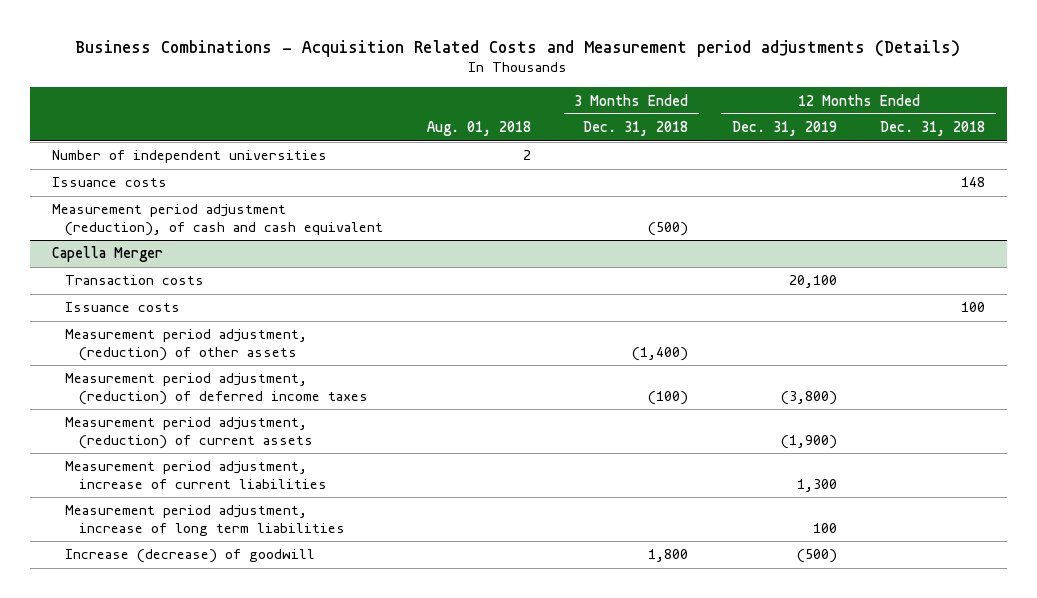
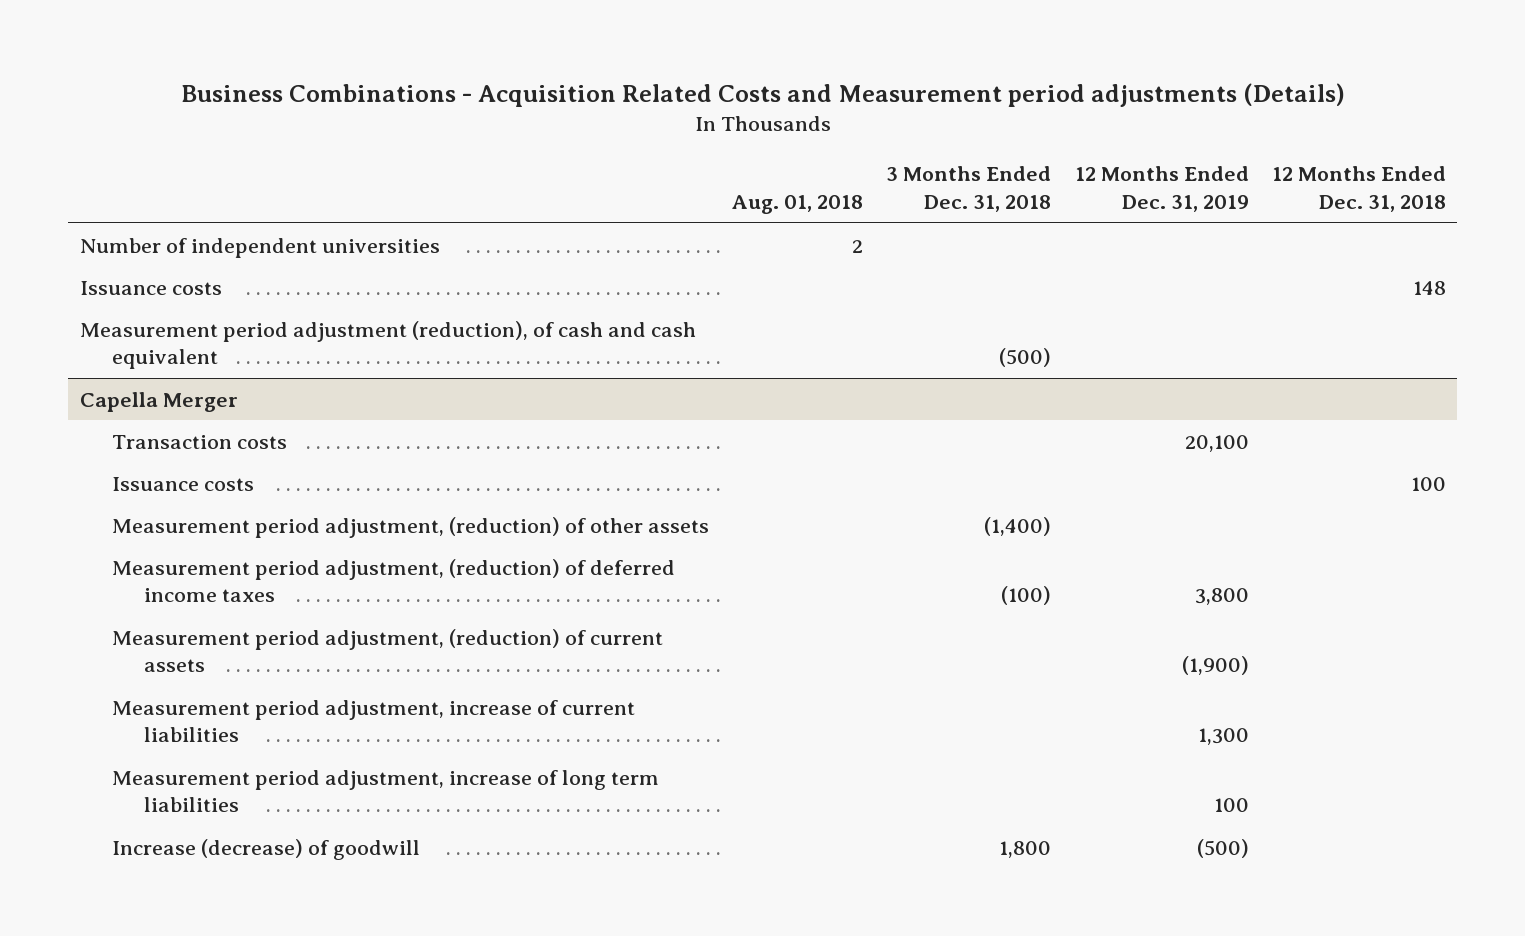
[780,391,837,406] (3,800) -> [1194,588,1249,606] 3,800

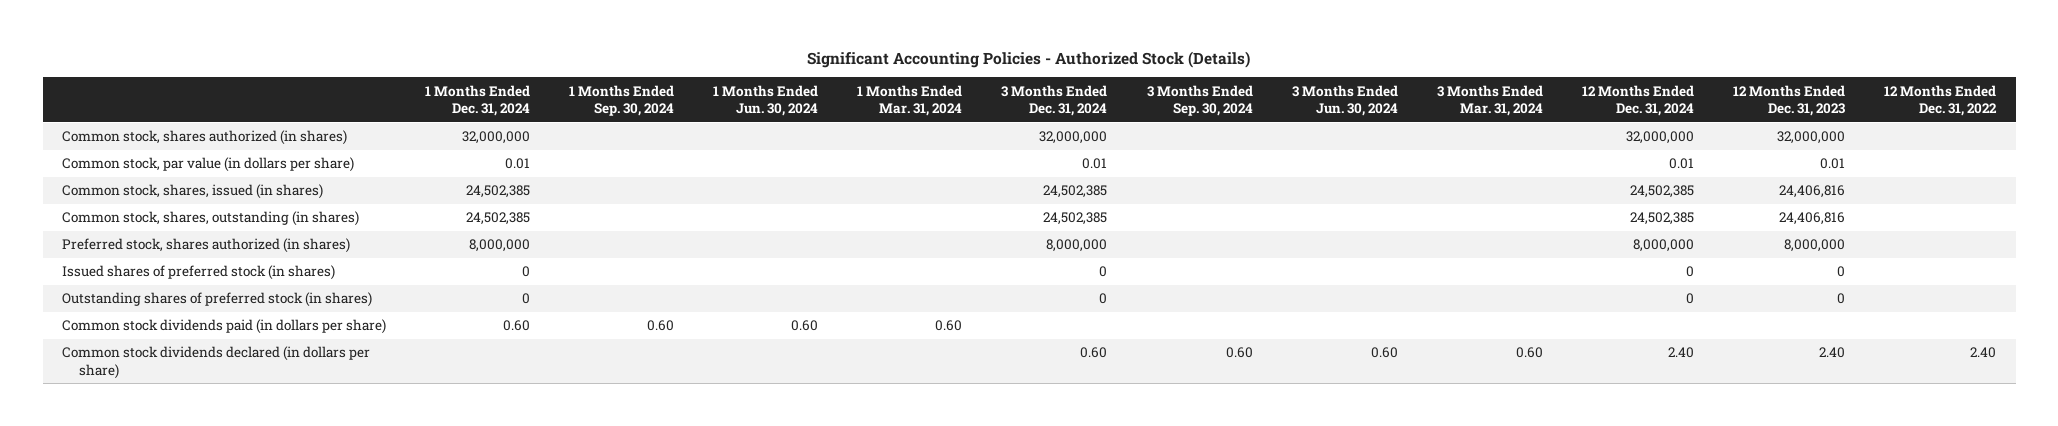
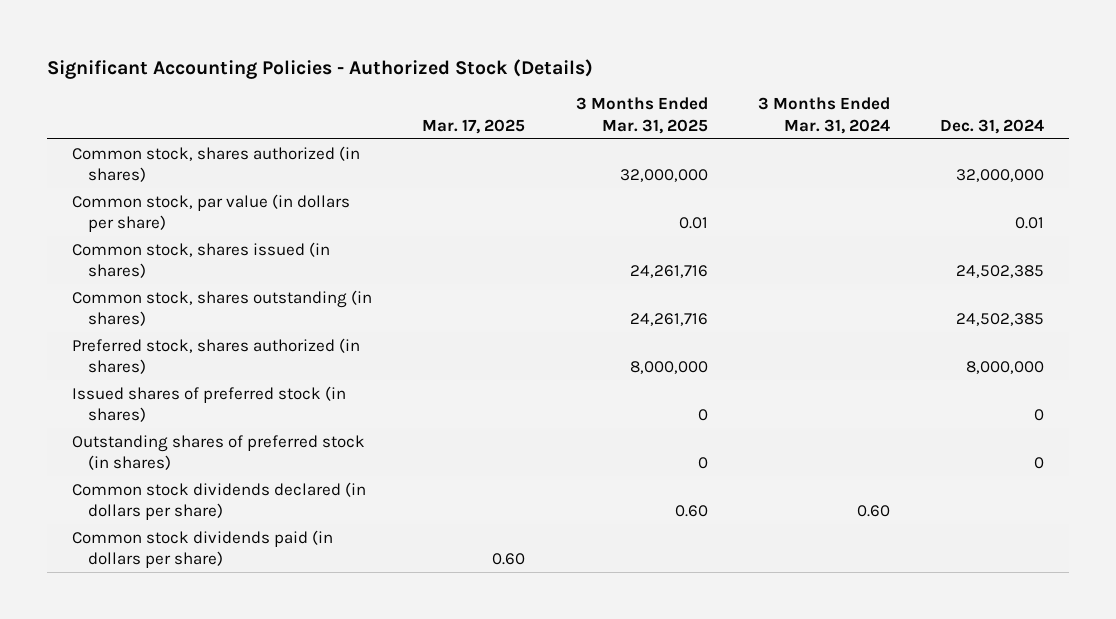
[425,84,531,117] 1 Months Ended Dec. 31, 2024 -> none
[569,84,675,117] 1 Months Ended Sep. 30, 2024 -> none
[713,84,819,117] 1 Months Ended Jun. 30, 2024 -> none
[857,84,963,117] 1 Months Ended Mar. 31, 2024 -> none
[1001,84,1108,117] 3 Months Ended Dec. 31, 2024 -> none
[1146,84,1253,117] 3 Months Ended Sep. 30, 2024 -> none
[1291,84,1398,117] 3 Months Ended Jun. 30, 2024 -> none
[1581,84,1694,117] 12 Months Ended Dec. 31, 2024 -> none
[1732,84,1845,117] 12 Months Ended Dec. 31, 2023 -> none
[1883,84,1997,117] 12 Months Ended Dec. 31, 2022 -> none
none -> [422,118,526,134] Mar. 17, 2025
none -> [575,97,708,134] 3 Months Ended Mar. 31, 2025
none -> [940,118,1045,134] Dec. 31, 2024
[62,184,324,200] Common stock, shares, issued (in shares) -> [72,241,331,278] Common stock, shares issued (in shares)
[62,211,360,227] Common stock, shares, outstanding (in shares) -> [72,289,373,326] Common stock, shares outstanding (in shares)
[62,319,387,335] Common stock dividends paid (in dollars per share) -> [72,529,334,568] Common stock dividends paid (in dollars per share)

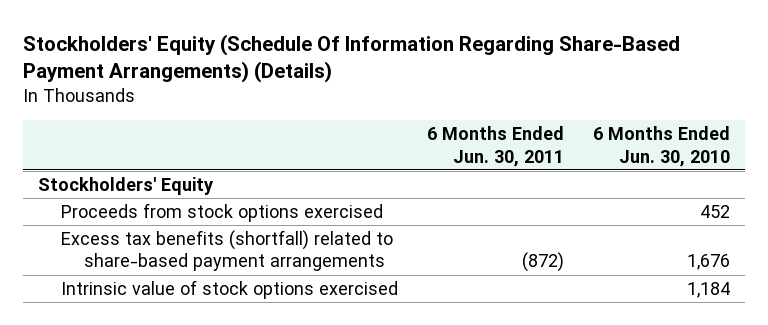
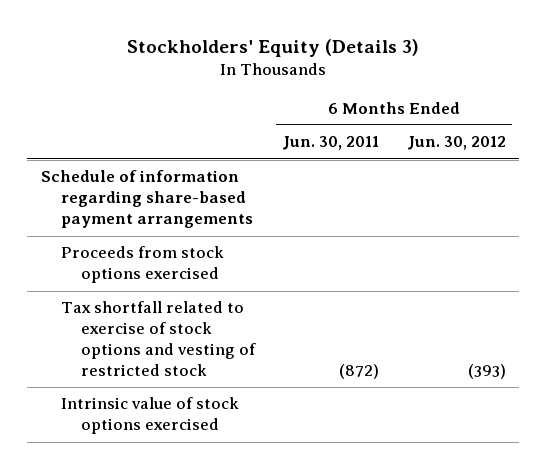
[23,33,681,84] Stockholders' Equity (Schedule Of Information Regarding Share-Based Payment Arrangements) (Details) -> [127,38,420,57] Stockholders' Equity (Details 3)
[593,126,731,167] 6 Months Ended Jun. 30, 2010 -> none
none -> [406,136,506,151] Jun. 30, 2012
[37,176,213,195] Stockholders' Equity -> none
none -> [41,170,254,229] Schedule of information regarding share-based payment arrangements
[60,229,393,272] Excess tax benefits (shortfall) related to share-based payment arrangements -> [61,301,257,377] Tax shortfall related to exercise of stock options and vesting of restricted stock

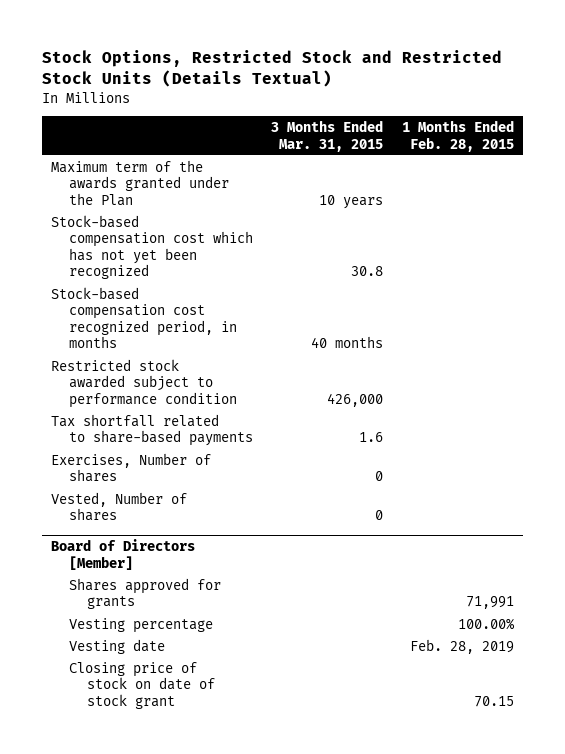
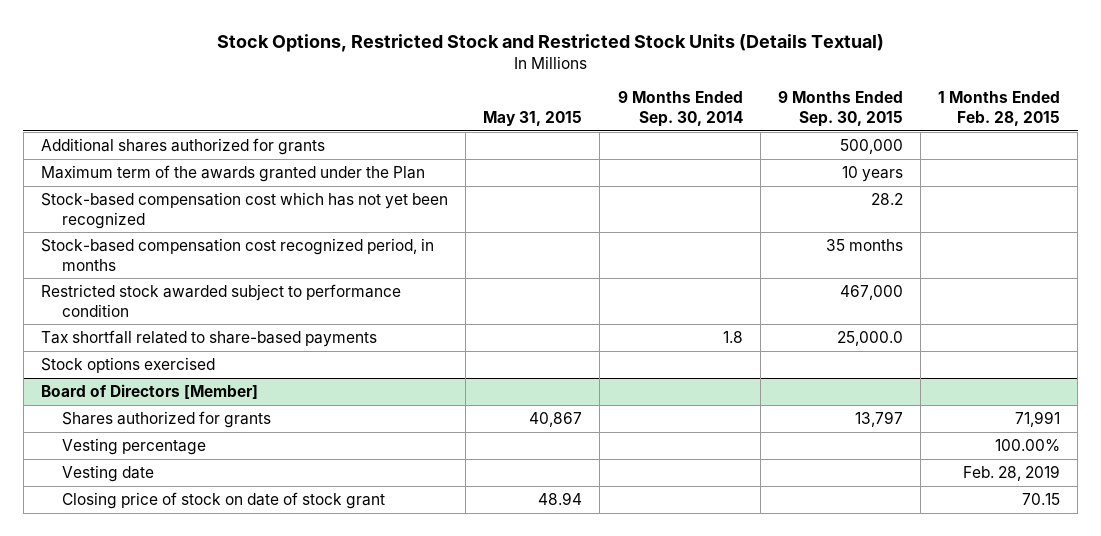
[271,120,384,152] 3 Months Ended Mar. 31, 2015 -> none
none -> [483,111,583,127] May 31, 2015
none -> [617,91,743,128] 9 Months Ended Sep. 30, 2014
none -> [777,91,903,128] 9 Months Ended Sep. 30, 2015
none -> [40,138,325,156] Additional shares authorized for grants
[50,491,187,522] Vested, Number of shares -> none
[50,452,211,483] Exercises, Number of shares -> [40,357,215,374] Stock options exercised
[68,577,221,610] Shares approved for grants -> [61,411,271,429] Shares authorized for grants

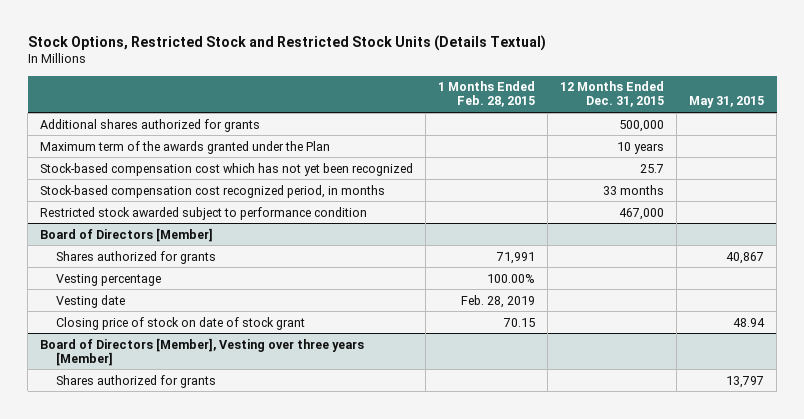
[617,91,743,128] 9 Months Ended Sep. 30, 2014 -> none
[777,91,903,128] 9 Months Ended Sep. 30, 2015 -> none
none -> [560,81,665,108] 12 Months Ended Dec. 31, 2015
[40,330,377,348] Tax shortfall related to share-based payments -> none
[40,357,215,374] Stock options exercised -> none
none -> [40,337,365,366] Board of Directors [Member], Vesting over three years [Member]
none -> [55,374,216,388] Shares authorized for grants

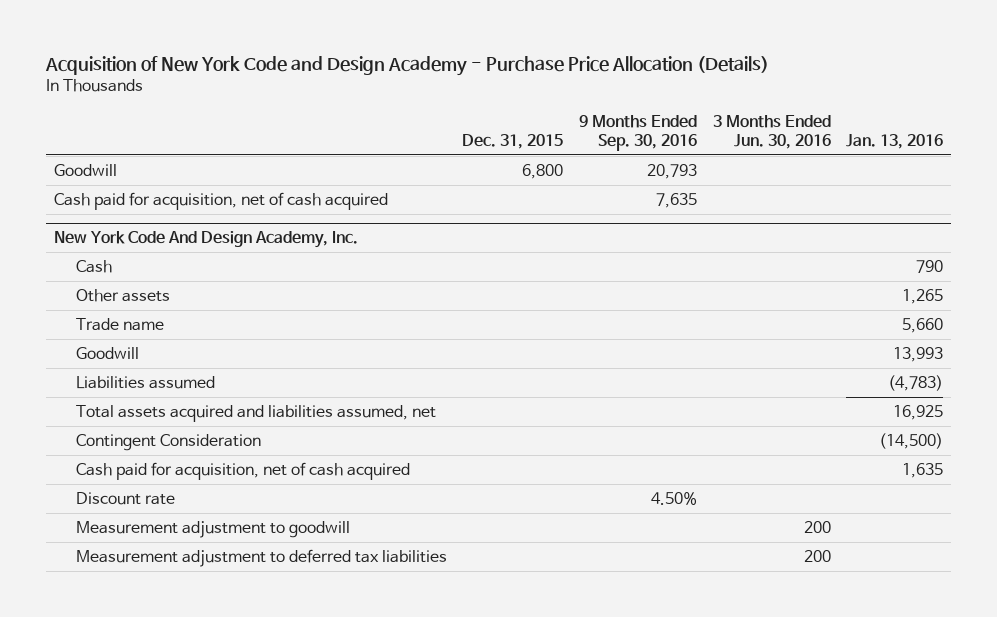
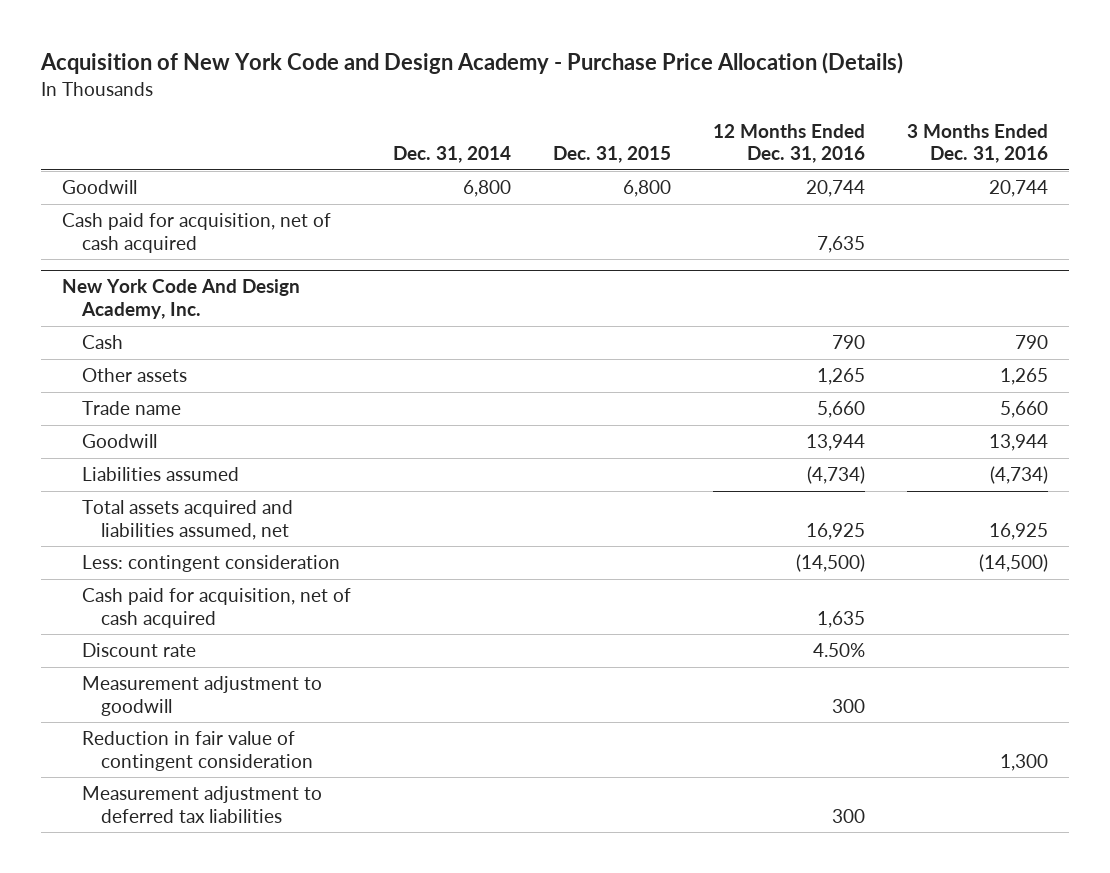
[578,115,697,151] 9 Months Ended Sep. 30, 2016 -> none
[712,115,831,149] 3 Months Ended Jun. 30, 2016 -> none
[846,133,944,149] Jan. 13, 2016 -> none
none -> [392,146,511,164] Dec. 31, 2014
none -> [712,123,865,164] 12 Months Ended Dec. 31, 2016
none -> [907,123,1049,164] 3 Months Ended Dec. 31, 2016
[75,434,261,452] Contingent Consideration -> [81,555,340,573] Less: contingent consideration
none -> [81,731,314,771] Reduction in fair value of contingent consideration

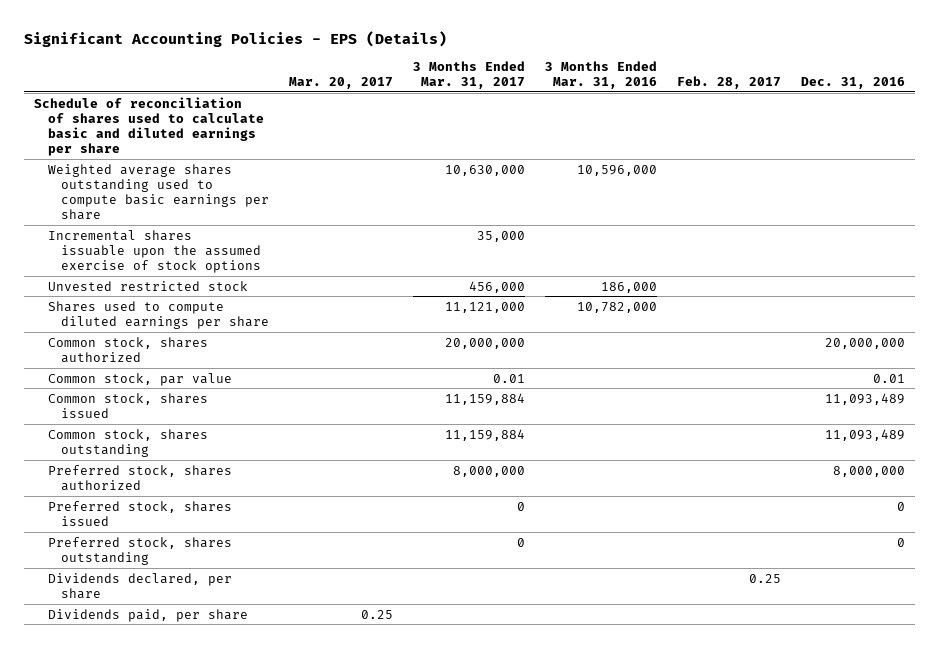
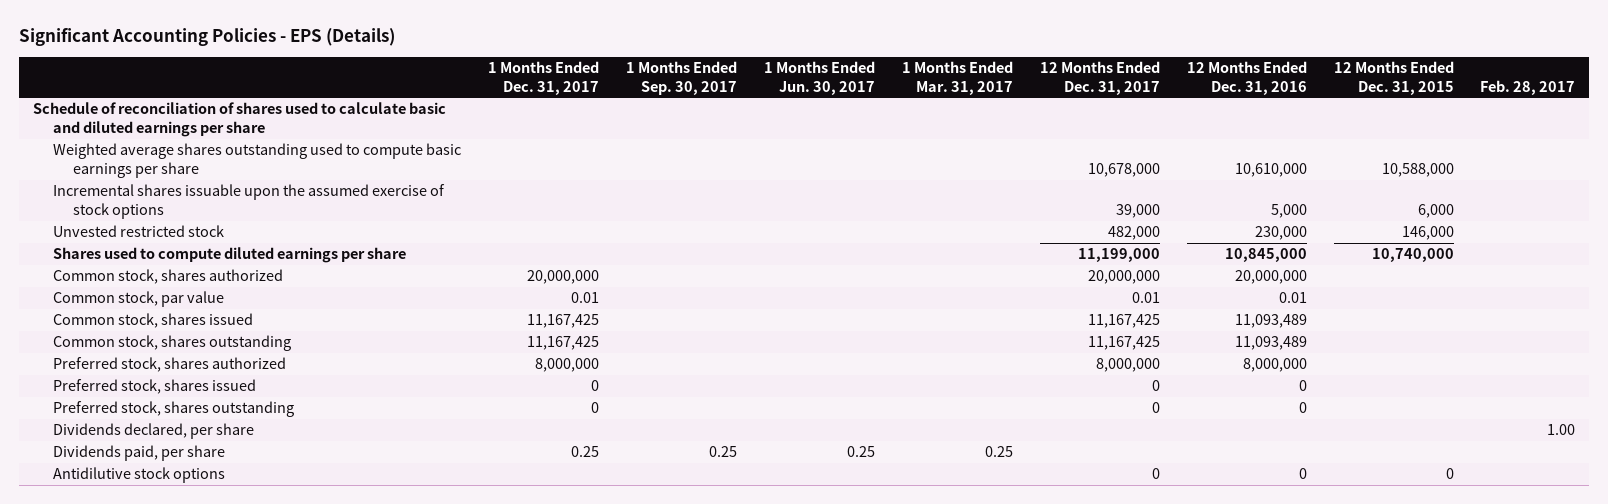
[288,77,393,90] Mar. 20, 2017 -> none
[412,60,525,90] 3 Months Ended Mar. 31, 2017 -> none
[544,60,657,90] 3 Months Ended Mar. 31, 2016 -> none
[800,77,905,90] Dec. 31, 2016 -> none
none -> [487,61,599,95] 1 Months Ended Dec. 31, 2017
none -> [625,61,737,95] 1 Months Ended Sep. 30, 2017
none -> [763,61,875,95] 1 Months Ended Jun. 30, 2017
none -> [901,61,1013,95] 1 Months Ended Mar. 31, 2017
none -> [1039,61,1160,95] 12 Months Ended Dec. 31, 2017
none -> [1186,61,1307,95] 12 Months Ended Dec. 31, 2016
none -> [1333,61,1454,95] 12 Months Ended Dec. 31, 2015
[748,573,781,583] 0.25 -> [1547,424,1576,436] 1.00
none -> [52,467,225,484] Antidilutive stock options

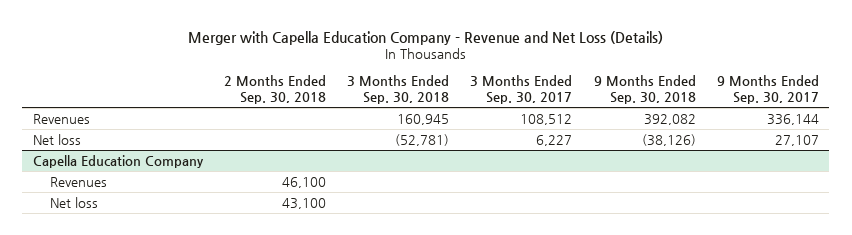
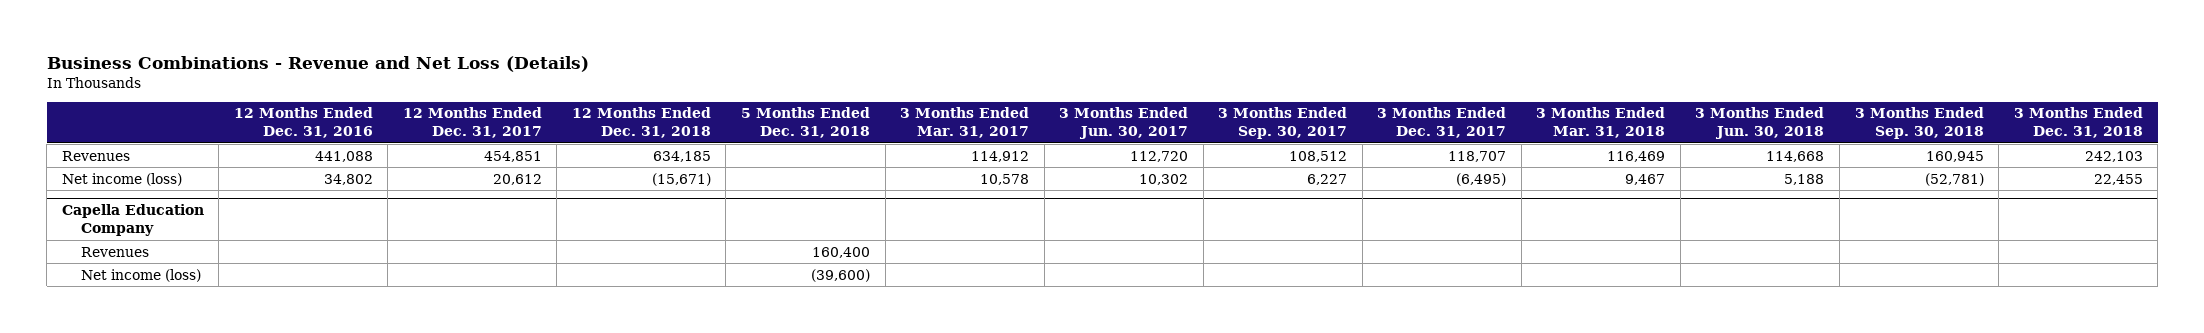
[187,30,663,45] Merger with Capella Education Company - Revenue and Net Loss (Details) -> [46,55,589,72] Business Combinations - Revenue and Net Loss (Details)
[224,75,327,105] 2 Months Ended Sep. 30, 2018 -> none
[593,75,696,105] 9 Months Ended Sep. 30, 2018 -> none
[716,75,819,105] 9 Months Ended Sep. 30, 2017 -> none
none -> [233,107,373,139] 12 Months Ended Dec. 31, 2016
none -> [402,107,542,139] 12 Months Ended Dec. 31, 2017
none -> [571,107,711,139] 12 Months Ended Dec. 31, 2018
none -> [740,107,870,139] 5 Months Ended Dec. 31, 2018
none -> [900,107,1030,139] 3 Months Ended Mar. 31, 2017
none -> [1059,107,1189,140] 3 Months Ended Jun. 30, 2017
none -> [1377,107,1507,139] 3 Months Ended Dec. 31, 2017
none -> [1536,107,1666,139] 3 Months Ended Mar. 31, 2018
none -> [1695,107,1825,140] 3 Months Ended Jun. 30, 2018
none -> [2013,107,2143,139] 3 Months Ended Dec. 31, 2018
[33,133,82,145] Net loss -> [61,172,182,186] Net income (loss)
[50,196,99,208] Net loss -> [80,268,201,282] Net income (loss)

